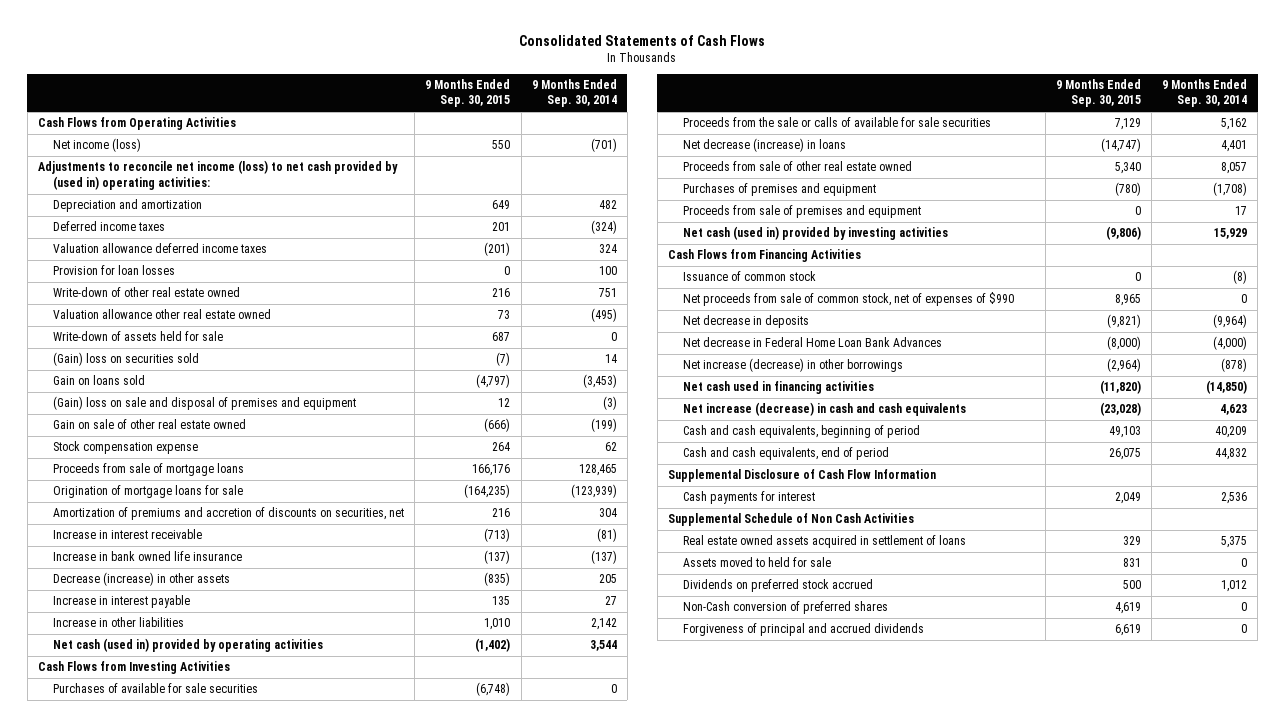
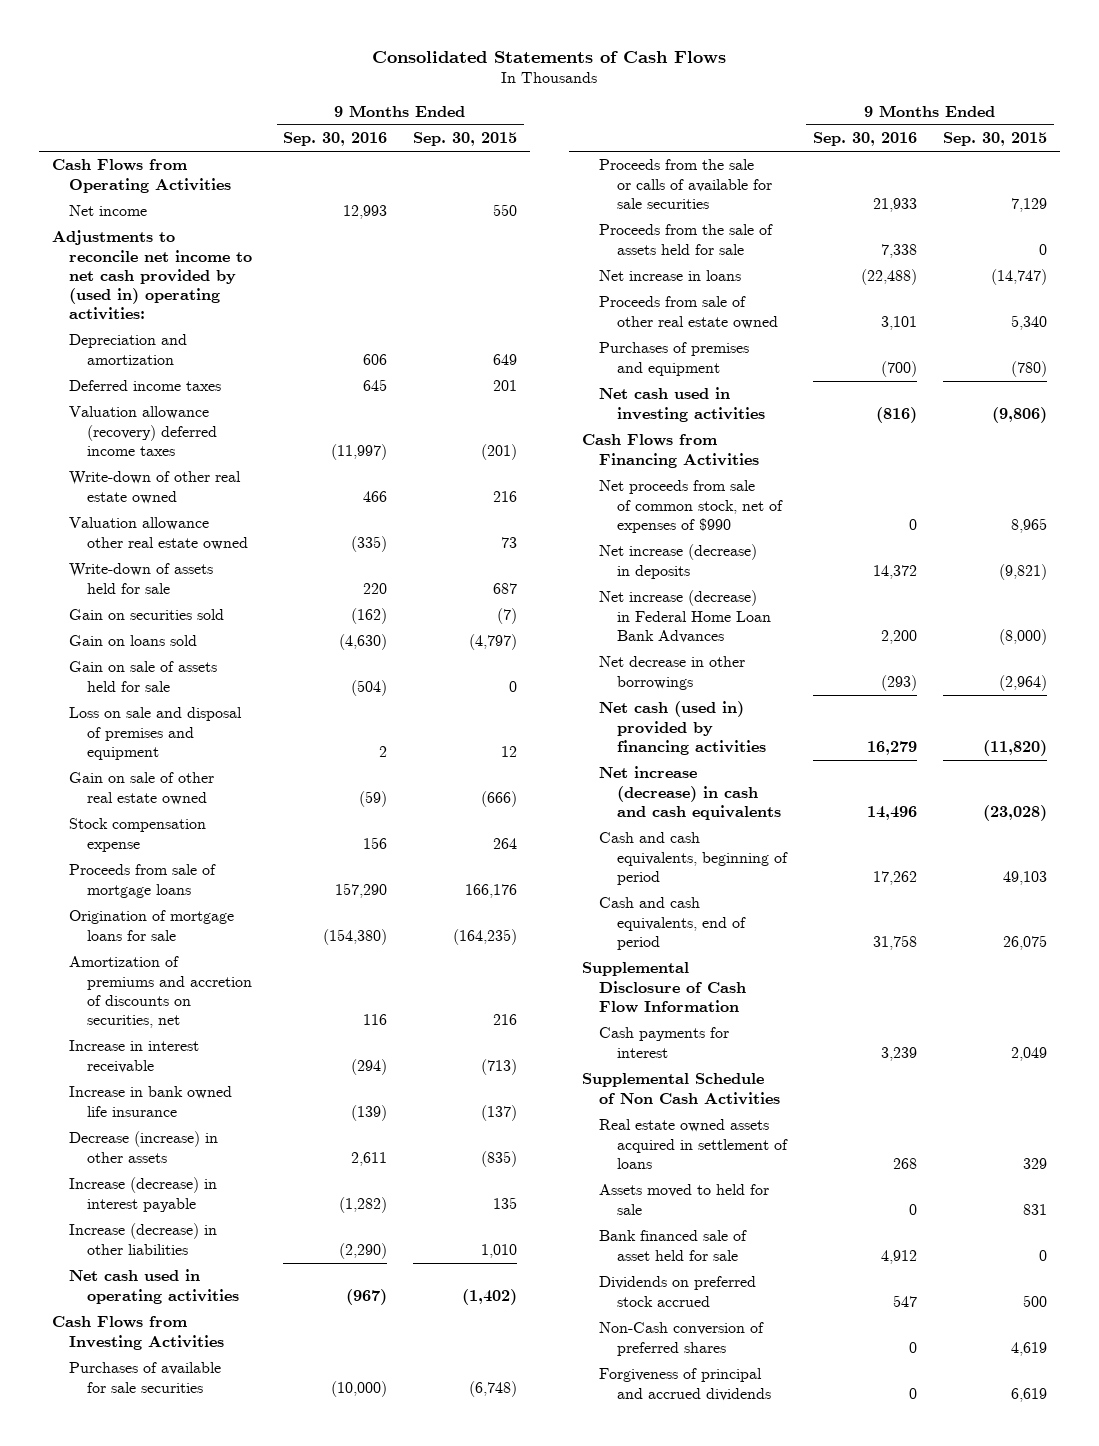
[531,79,617,108] 9 Months Ended Sep. 30, 2014 -> none
none -> [283,132,388,147] Sep. 30, 2016
[53,138,142,153] Net income (loss) -> [69,205,148,217] Net income
[37,160,398,190] Adjustments to reconcile net income (loss) to net cash provided by (used in) operating activities: -> [51,230,253,321] Adjustments to reconcile net income to net cash provided by (used in) operating activities:
[53,265,176,276] Provision for loan losses -> none
[53,243,268,254] Valuation allowance deferred income taxes -> [69,406,218,456] Valuation allowance (recovery) deferred income taxes
[53,352,200,367] (Gain) loss on securities sold -> [69,609,225,621] Gain on securities sold
none -> [69,661,218,692] Gain on sale of assets held for sale
[53,396,357,411] (Gain) loss on sale and disposal of premises and equipment -> [69,707,243,760] Loss on sale and disposal of premises and equipment
[53,595,191,609] Increase in interest payable -> [69,1177,218,1212] Increase (decrease) in interest payable
[53,617,185,628] Increase in other liabilities -> [69,1223,218,1255] Increase (decrease) in other liabilities
[53,638,324,653] Net cash (used in) provided by operating activities -> [69,1269,240,1304] Net cash used in operating activities
none -> [599,224,774,255] Proceeds from the sale of assets held for sale
[683,138,847,153] Net decrease (increase) in loans -> [599,270,742,282] Net increase in loans
[683,205,922,219] Proceeds from sale of premises and equipment -> none
[683,226,949,241] Net cash (used in) provided by investing activities -> [599,387,765,422] Net cash used in investing activities
[683,271,817,282] Issuance of common stock -> none
[683,315,810,329] Net decrease in deposits -> [599,544,758,579] Net increase (decrease) in deposits
[683,337,943,348] Net decrease in Federal Home Loan Bank Advances -> [599,590,771,643] Net increase (decrease) in Federal Home Loan Bank Advances
[683,358,904,373] Net increase (decrease) in other borrowings -> [599,656,746,690] Net decrease in other borrowings
[683,381,875,395] Net cash used in financing activities -> [599,701,766,755] Net cash (used in) provided by financing activities
none -> [599,1230,748,1261] Bank financed sale of asset held for sale

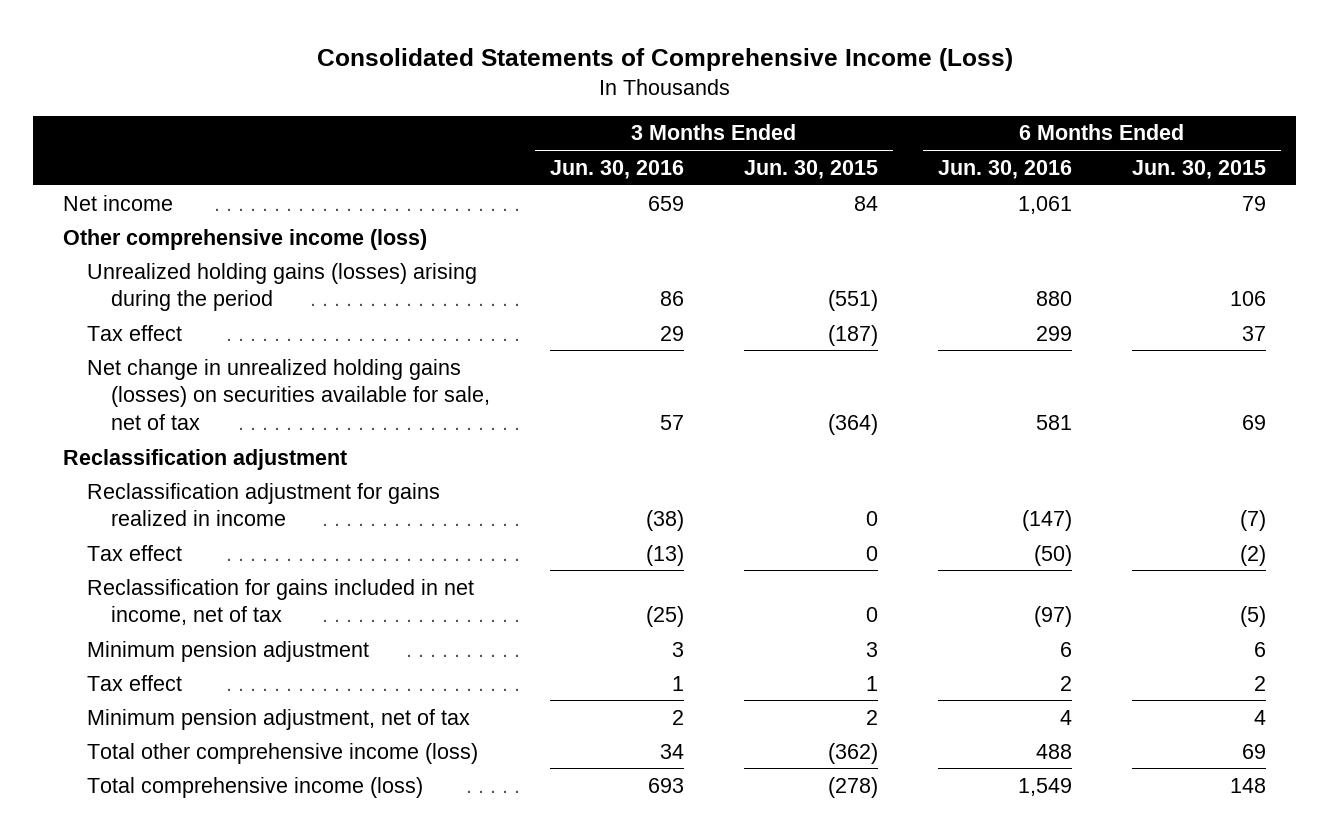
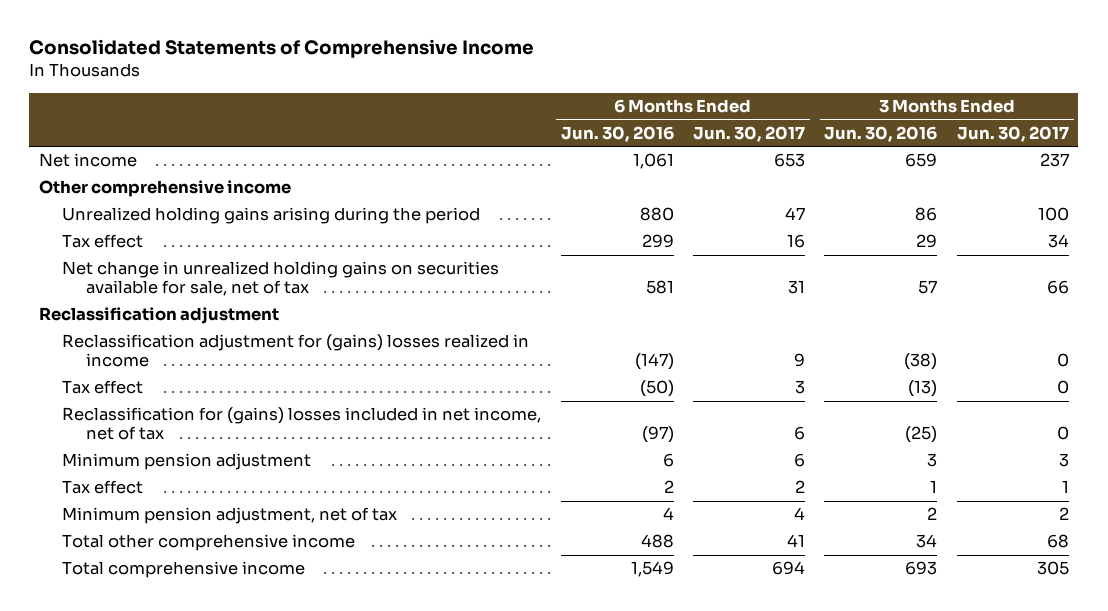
[316,47,1013,71] Consolidated Statements of Comprehensive Income (Loss) -> [29,39,535,59] Consolidated Statements of Comprehensive Income
[744,159,879,179] Jun. 30, 2015 -> none
[1132,159,1267,179] Jun. 30, 2015 -> none
none -> [693,125,806,142] Jun. 30, 2017
none -> [956,125,1069,142] Jun. 30, 2017
[62,228,427,250] Other comprehensive income (loss) -> [38,180,291,198] Other comprehensive income
[86,262,477,312] Unrealized holding gains (losses) arising during the period -> [62,207,481,225] Unrealized holding gains arising during the period
[86,358,490,430] Net change in unrealized holding gains (losses) on securities available for sale, net of tax -> [62,261,500,297] Net change in unrealized holding gains on securities available for sale, net of tax
[86,482,440,527] Reclassification adjustment for gains realized in income -> [62,334,530,368] Reclassification adjustment for (gains) losses realized in income
[86,578,474,626] Reclassification for gains included in net income, net of tax -> [62,407,542,441] Reclassification for (gains) losses included in net income, net of tax
[86,742,478,764] Total other comprehensive income (loss) -> [62,534,356,552] Total other comprehensive income
[86,776,423,798] Total comprehensive income (loss) -> [62,561,306,579] Total comprehensive income

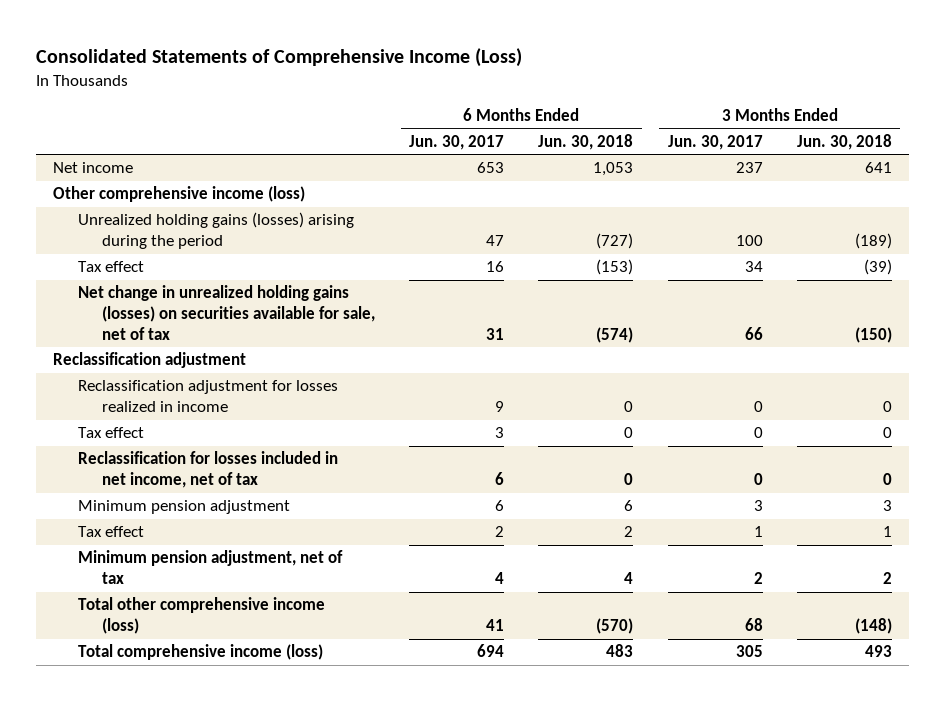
[29,39,535,59] Consolidated Statements of Comprehensive Income -> [36,47,523,67] Consolidated Statements of Comprehensive Income (Loss)
[560,125,674,142] Jun. 30, 2016 -> none
[824,125,938,142] Jun. 30, 2016 -> none
none -> [538,133,634,150] Jun. 30, 2018
none -> [796,133,892,150] Jun. 30, 2018
[38,180,291,198] Other comprehensive income -> [53,186,306,203] Other comprehensive income (loss)
[62,207,481,225] Unrealized holding gains arising during the period -> [77,212,354,250] Unrealized holding gains (losses) arising during the period
[62,261,500,297] Net change in unrealized holding gains on securities available for sale, net of tax -> [77,285,376,341] Net change in unrealized holding gains (losses) on securities available for sale, net of tax
[62,334,530,368] Reclassification adjustment for (gains) losses realized in income -> [77,380,338,413] Reclassification adjustment for losses realized in income
[62,407,542,441] Reclassification for (gains) losses included in net income, net of tax -> [77,451,338,489] Reclassification for losses included in net income, net of tax
[62,534,356,552] Total other comprehensive income -> [77,597,325,635] Total other comprehensive income (loss)
[62,561,306,579] Total comprehensive income -> [77,644,323,661] Total comprehensive income (loss)

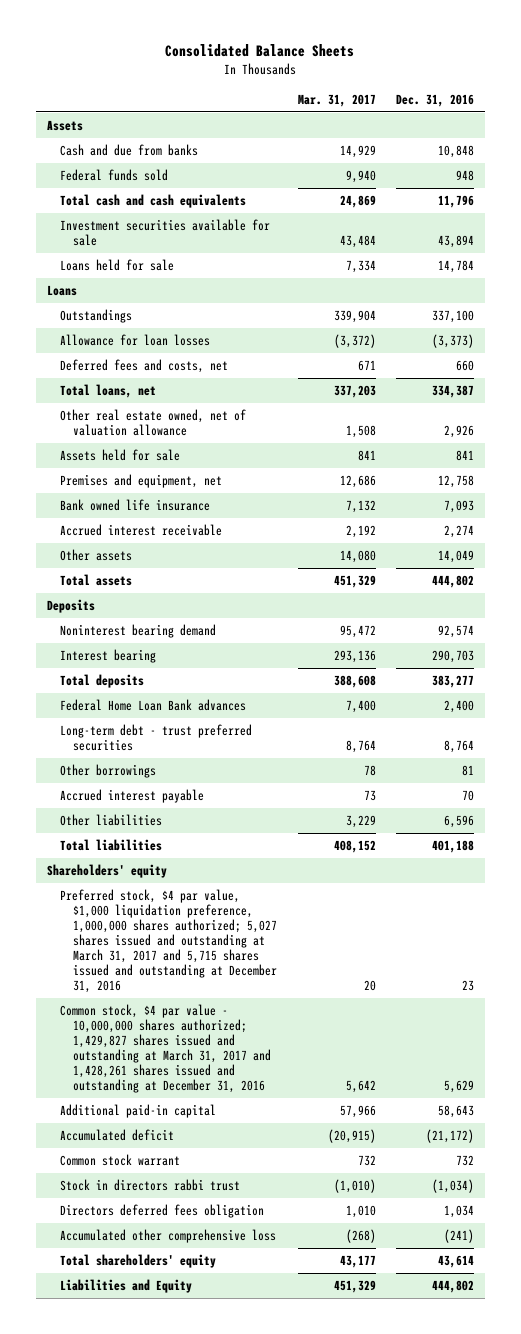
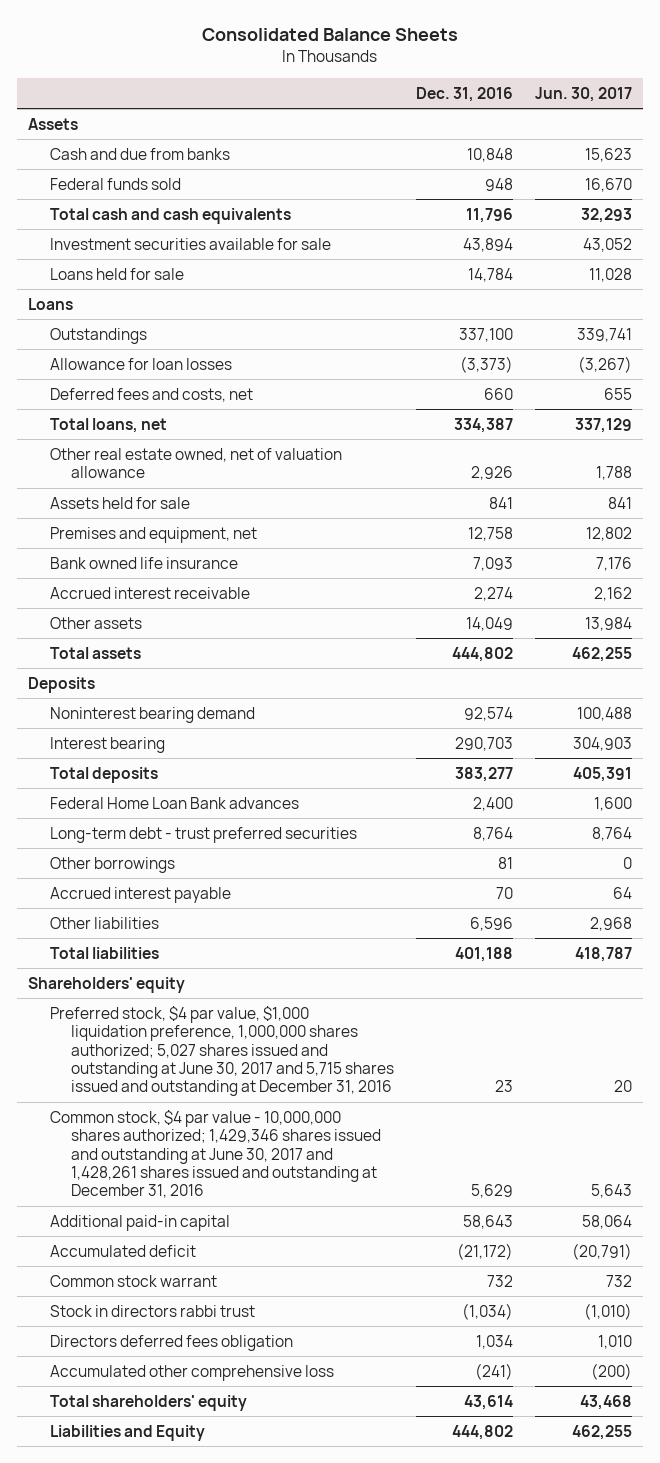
[297,93,376,107] Mar. 31, 2017 -> none
none -> [535,86,633,102] Jun. 30, 2017
[59,889,277,993] Preferred stock, $4 par value, $1,000 liquidation preference, 1,000,000 shares authorized; 5,027 shares issued and outstanding at March 31, 2017 and 5,715 shares issued and outstanding at December 31, 2016 -> [49,1005,394,1097] Preferred stock, $4 par value, $1,000 liquidation preference, 1,000,000 shares authorized; 5,027 shares issued and outstanding at June 30, 2017 and 5,715 shares issued and outstanding at December 31, 2016
[59,1004,271,1093] Common stock, $4 par value - 10,000,000 shares authorized; 1,429,827 shares issued and outstanding at March 31, 2017 and 1,428,261 shares issued and outstanding at December 31, 2016 -> [49,1109,381,1199] Common stock, $4 par value - 10,000,000 shares authorized; 1,429,346 shares issued and outstanding at June 30, 2017 and 1,428,261 shares issued and outstanding at December 31, 2016

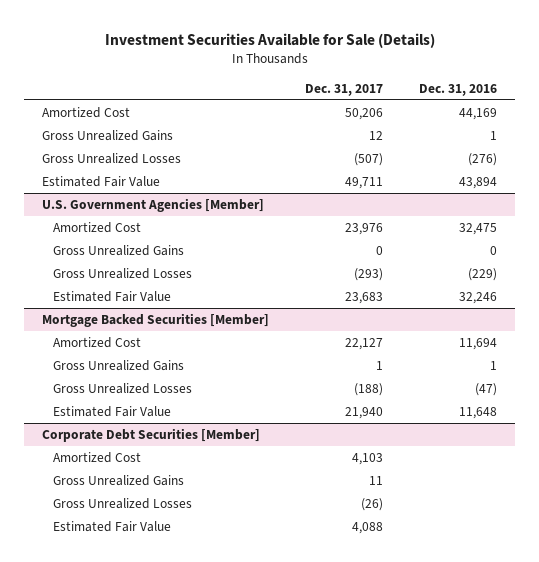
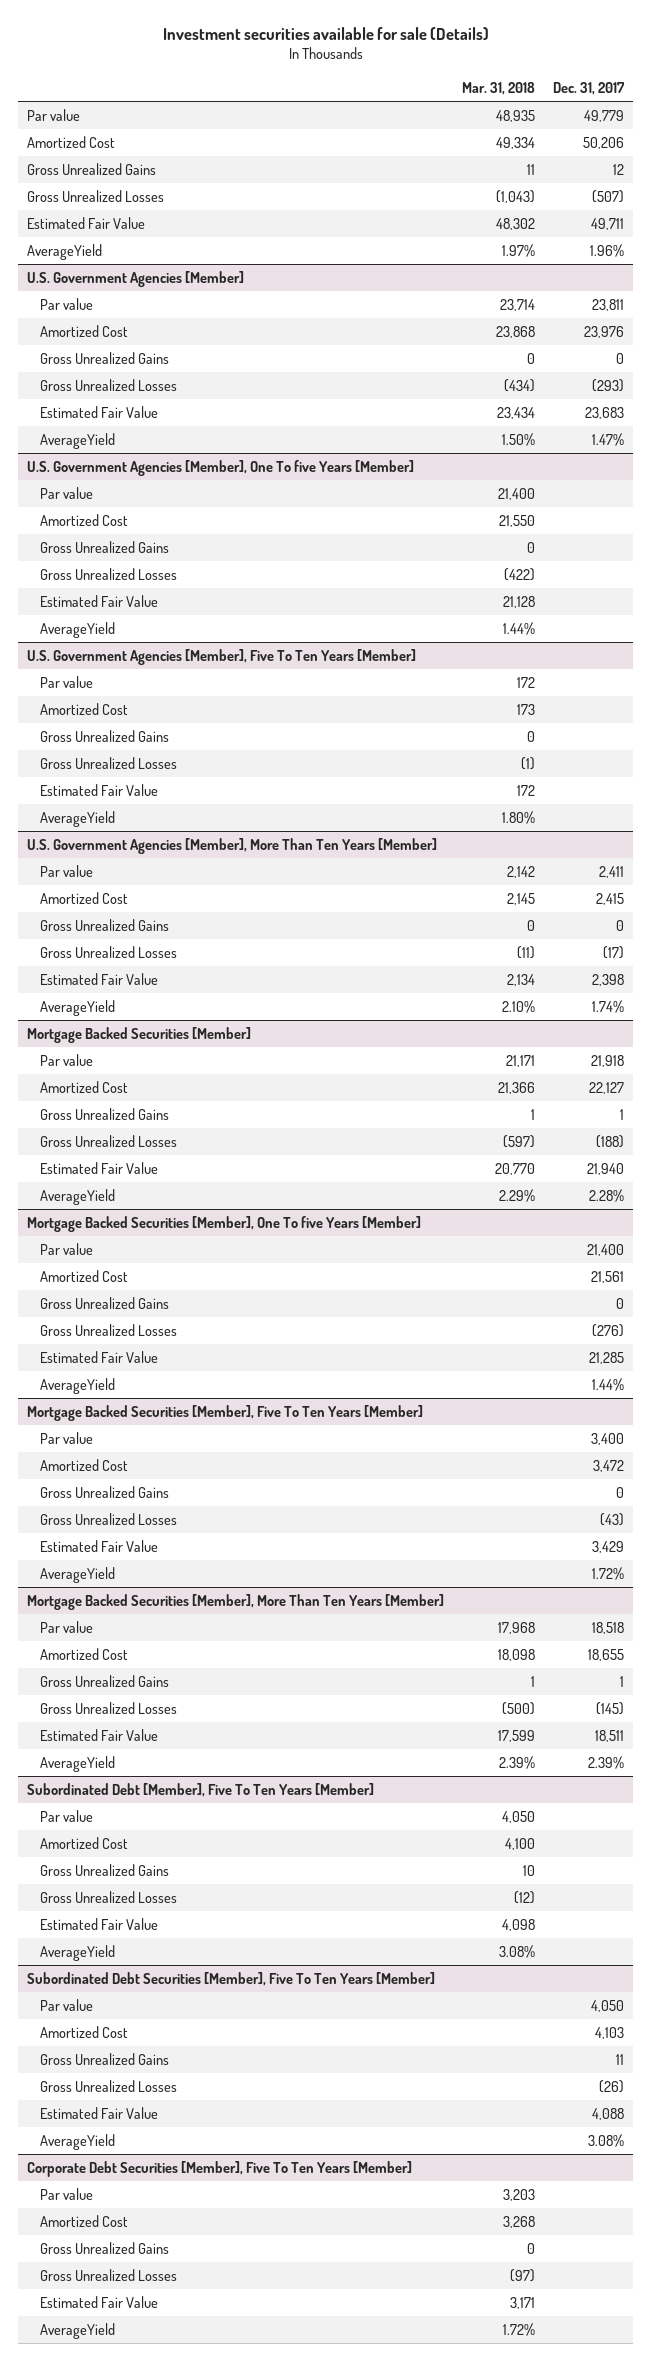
[104,32,435,48] Investment Securities Available for Sale (Details) -> [162,27,489,41] Investment securities available for sale (Details)
[419,83,498,96] Dec. 31, 2016 -> none
none -> [462,81,536,95] Mar. 31, 2018
none -> [27,108,81,121] Par value
none -> [27,243,103,260] AverageYield
none -> [40,297,94,310] Par value
none -> [40,432,116,449] AverageYield
none -> [27,459,415,476] U.S. Government Agencies [Member], One To five Years [Member]
none -> [40,486,94,499] Par value
none -> [40,513,129,526] Amortized Cost
none -> [40,540,170,553] Gross Unrealized Gains
none -> [40,567,178,580] Gross Unrealized Losses
none -> [40,594,159,607] Estimated Fair Value
none -> [40,621,116,638] AverageYield
none -> [27,648,417,665] U.S. Government Agencies [Member], Five To Ten Years [Member]
none -> [40,675,94,688] Par value
none -> [40,702,129,715] Amortized Cost
none -> [40,729,170,742] Gross Unrealized Gains
none -> [40,756,178,769] Gross Unrealized Losses
none -> [40,783,159,796] Estimated Fair Value
none -> [40,810,116,827] AverageYield
none -> [27,837,438,854] U.S. Government Agencies [Member], More Than Ten Years [Member]
none -> [40,864,94,877] Par value
none -> [40,891,129,904] Amortized Cost
none -> [40,918,170,931] Gross Unrealized Gains
none -> [40,945,178,958] Gross Unrealized Losses
none -> [40,972,159,985] Estimated Fair Value
none -> [40,999,116,1016] AverageYield
none -> [40,1053,94,1066] Par value
[42,428,261,443] Corporate Debt Securities [Member] -> none
none -> [40,1188,116,1205] AverageYield
none -> [27,1215,422,1232] Mortgage Backed Securities [Member], One To five Years [Member]
none -> [40,1242,94,1255] Par value
none -> [40,1269,129,1282] Amortized Cost
none -> [40,1296,170,1309] Gross Unrealized Gains
none -> [40,1323,178,1336] Gross Unrealized Losses
none -> [40,1350,159,1363] Estimated Fair Value
none -> [40,1377,116,1394] AverageYield
none -> [27,1404,424,1421] Mortgage Backed Securities [Member], Five To Ten Years [Member]
none -> [40,1431,94,1444] Par value
none -> [40,1458,129,1471] Amortized Cost
none -> [40,1485,170,1498] Gross Unrealized Gains
none -> [40,1512,178,1525] Gross Unrealized Losses
none -> [40,1539,159,1552] Estimated Fair Value
none -> [40,1566,116,1583] AverageYield
none -> [27,1593,445,1610] Mortgage Backed Securities [Member], More Than Ten Years [Member]
none -> [40,1620,94,1633] Par value
none -> [40,1647,129,1660] Amortized Cost
none -> [40,1674,170,1687] Gross Unrealized Gains
none -> [40,1701,178,1714] Gross Unrealized Losses
none -> [40,1728,159,1741] Estimated Fair Value
none -> [40,1755,116,1772] AverageYield
none -> [27,1782,375,1797] Subordinated Debt [Member], Five To Ten Years [Member]
none -> [40,1809,94,1822] Par value
none -> [40,1836,129,1849] Amortized Cost
none -> [40,1863,170,1876] Gross Unrealized Gains
none -> [40,1890,178,1903] Gross Unrealized Losses
none -> [40,1917,159,1930] Estimated Fair Value
none -> [40,1944,116,1961] AverageYield
none -> [27,1971,436,1986] Subordinated Debt Securities [Member], Five To Ten Years [Member]
none -> [40,1998,94,2011] Par value
none -> [40,2133,116,2150] AverageYield
none -> [27,2160,413,2177] Corporate Debt Securities [Member], Five To Ten Years [Member]
none -> [40,2187,94,2200] Par value
none -> [40,2214,129,2227] Amortized Cost
none -> [40,2241,170,2254] Gross Unrealized Gains
none -> [40,2268,178,2281] Gross Unrealized Losses
none -> [40,2295,159,2308] Estimated Fair Value
none -> [40,2322,116,2339] AverageYield

